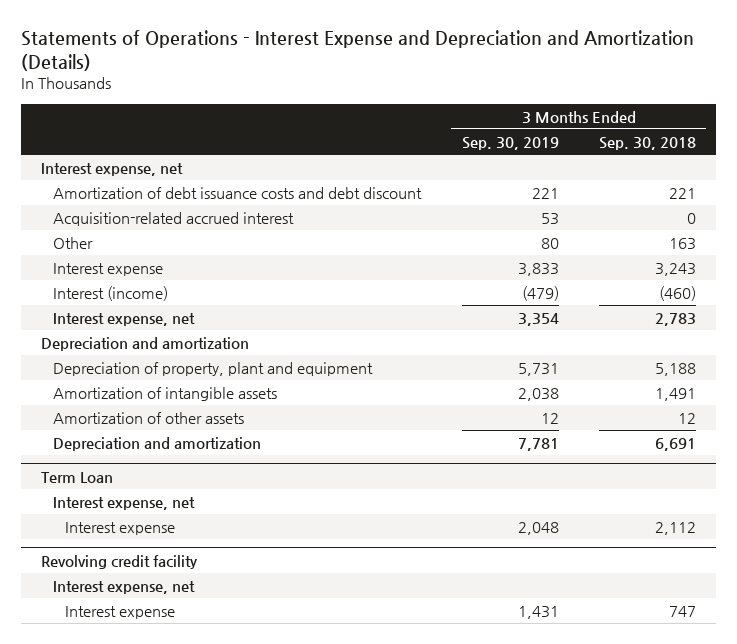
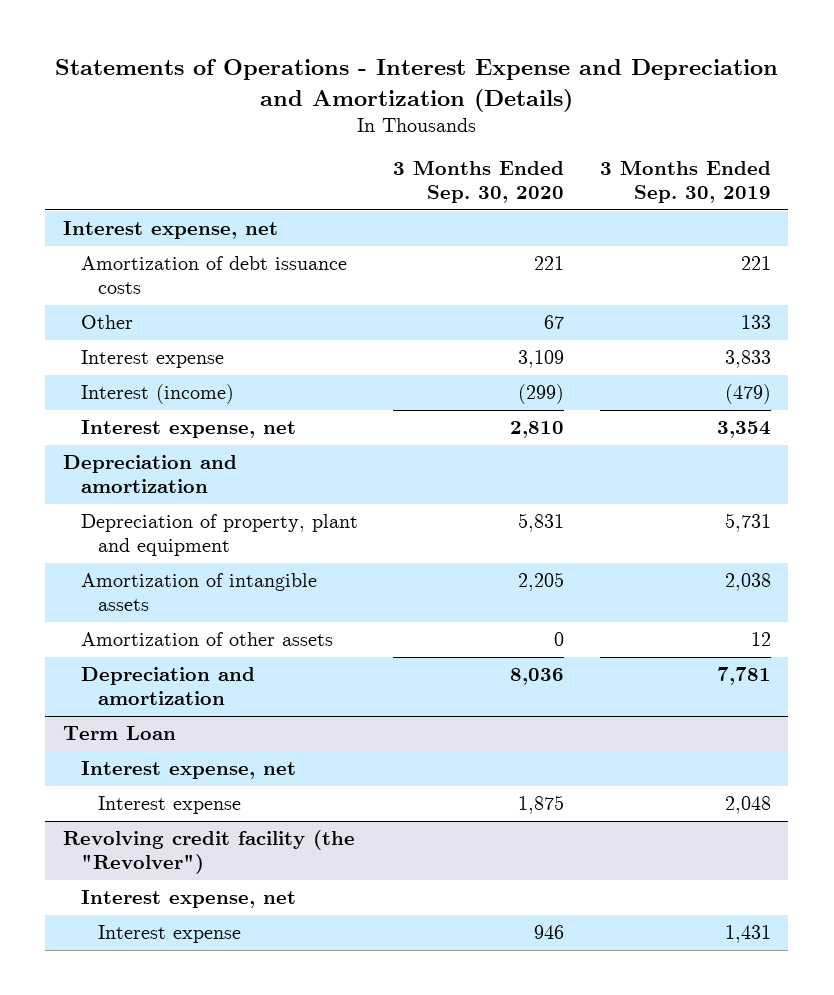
[598,136,696,150] Sep. 30, 2018 -> none
none -> [393,160,565,204] 3 Months Ended Sep. 30, 2020
[53,211,295,226] Acquisition-related accrued interest -> none
[53,186,423,199] Amortization of debt issuance costs and debt discount -> [80,256,347,294] Amortization of debt issuance costs
[540,237,559,249] 80 -> [740,315,771,330] 133
[40,554,198,569] Revolving credit facility -> [63,830,356,874] Revolving credit facility (the "Revolver")

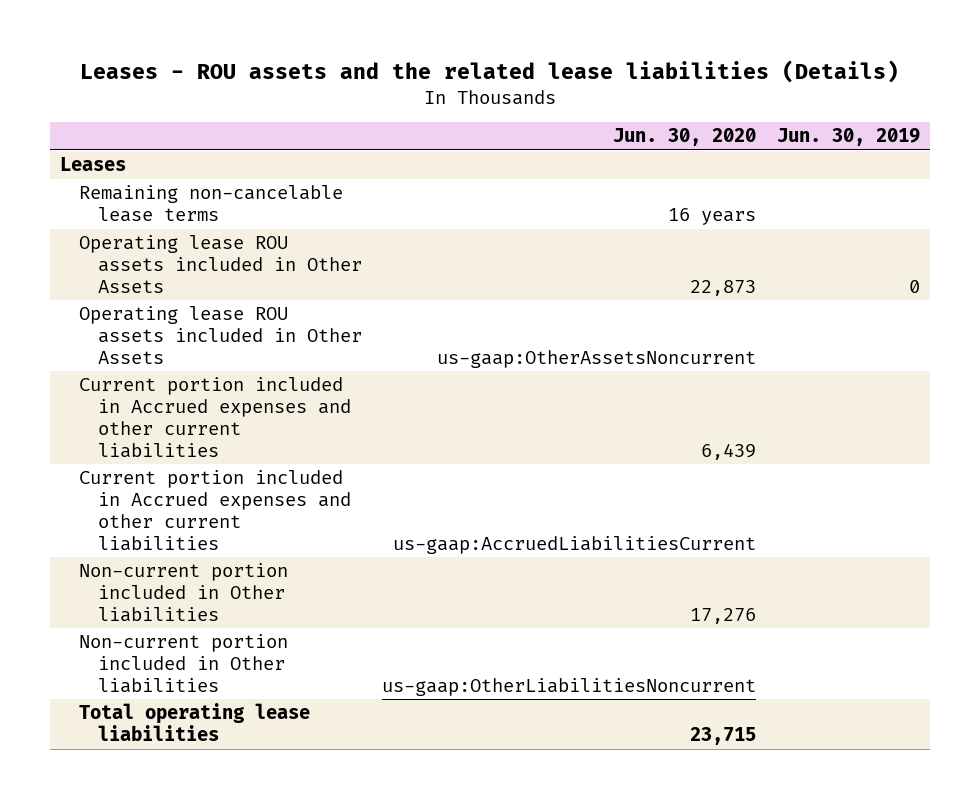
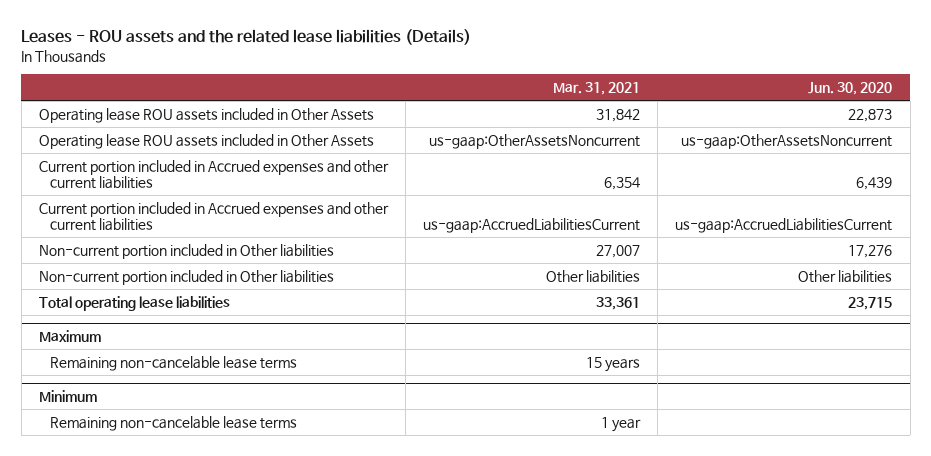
[776,128,920,147] Jun. 30, 2019 -> none
none -> [553,82,641,96] Mar. 31, 2021
[60,157,127,172] Leases -> none
[79,185,344,223] Remaining non-cancelable lease terms -> none
[382,678,757,697] us-gaap:OtherLiabilitiesNoncurrent -> [798,269,893,283] Other liabilities
none -> [39,330,102,343] Maximum
none -> [49,355,297,371] Remaining non-cancelable lease terms
none -> [39,390,98,403] Minimum
none -> [49,415,297,431] Remaining non-cancelable lease terms

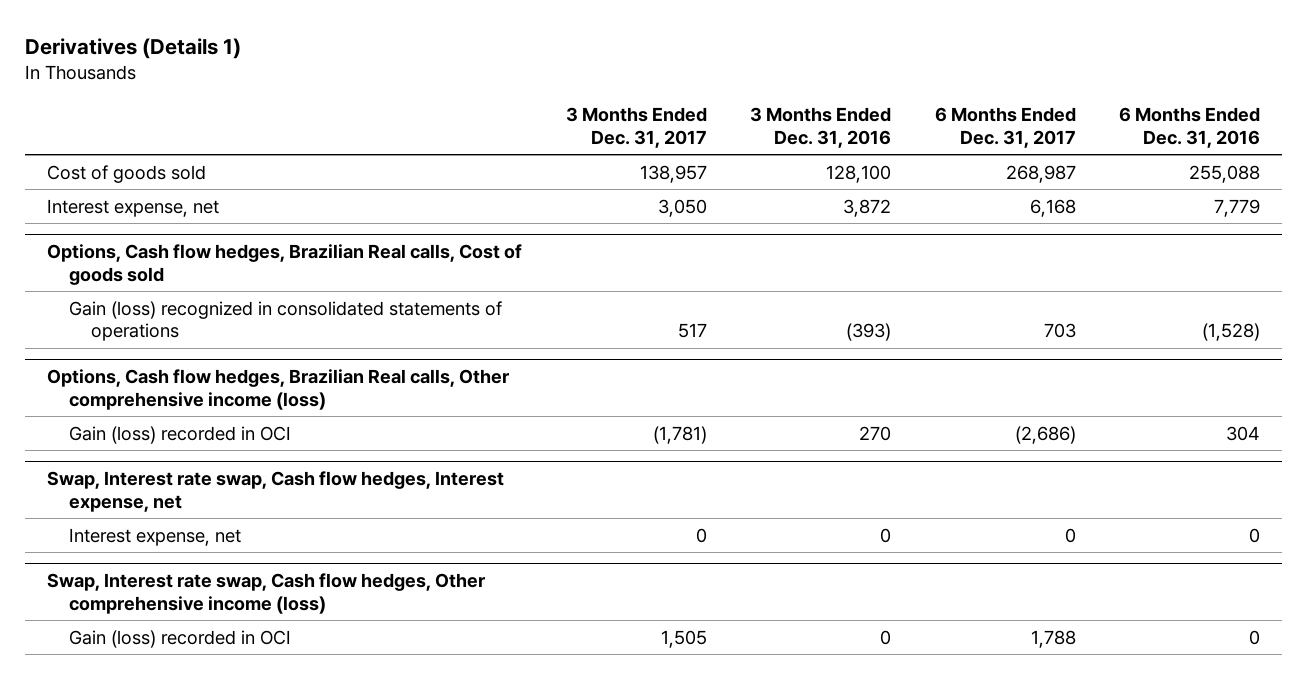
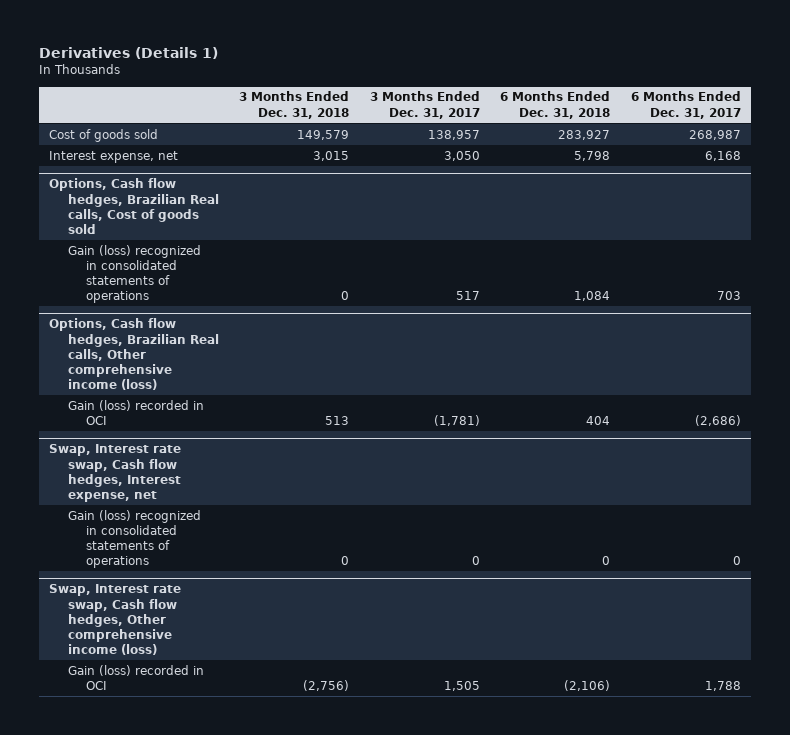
[750,107,892,148] 3 Months Ended Dec. 31, 2016 -> none
[1119,107,1261,148] 6 Months Ended Dec. 31, 2016 -> none
none -> [239,91,350,119] 3 Months Ended Dec. 31, 2018
none -> [500,91,611,119] 6 Months Ended Dec. 31, 2018
[69,527,242,546] Interest expense, net -> none
none -> [67,509,201,569] Gain (loss) recognized in consolidated statements of operations

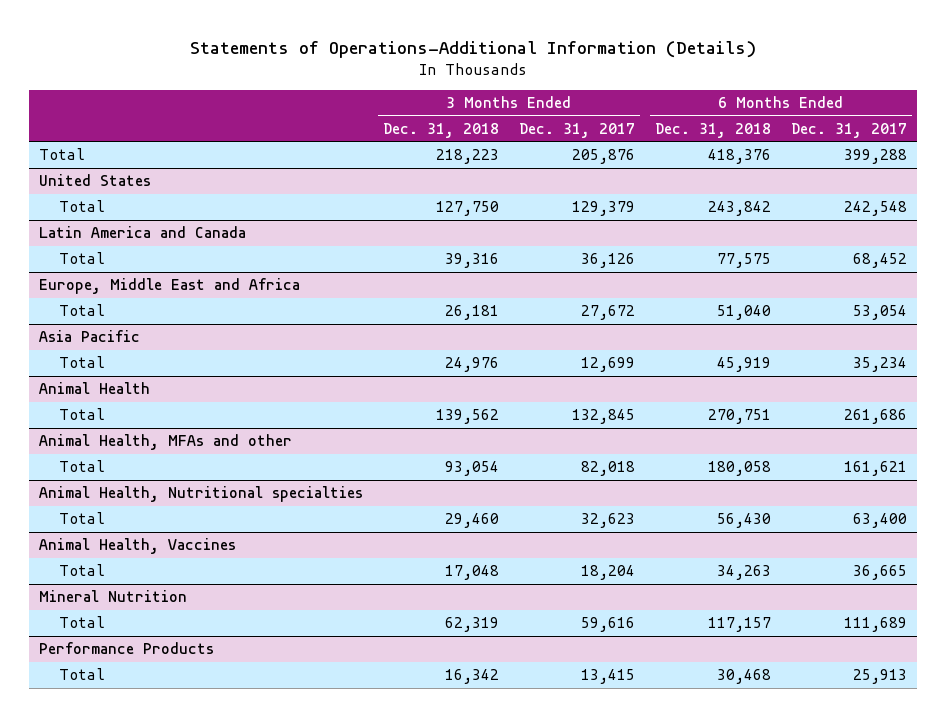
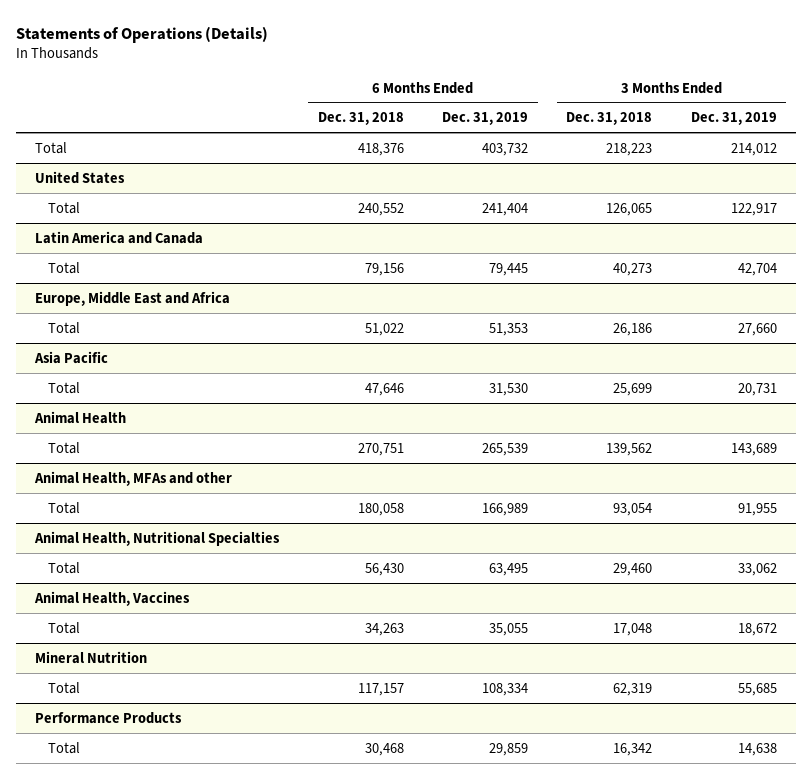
[190,40,757,58] Statements of Operations-Additional Information (Details) -> [16,25,269,43] Statements of Operations (Details)
[519,122,636,138] Dec. 31, 2017 -> none
[790,122,907,138] Dec. 31, 2017 -> none
none -> [441,112,528,126] Dec. 31, 2019
none -> [690,112,777,126] Dec. 31, 2019
[436,201,500,217] 127,750 -> [606,202,653,216] 126,065
[707,201,771,217] 243,842 -> [357,202,404,216] 240,552
[445,253,500,269] 39,316 -> [613,262,653,276] 40,273
[716,253,771,269] 77,575 -> [364,262,404,276] 79,156
[445,305,500,321] 26,181 -> [613,322,653,336] 26,186
[716,305,771,321] 51,040 -> [364,322,404,336] 51,022
[445,357,500,373] 24,976 -> [613,382,653,396] 25,699
[716,357,771,373] 45,919 -> [364,382,404,396] 47,646
[39,486,364,503] Animal Health, Nutritional specialties -> [34,530,281,546] Animal Health, Nutritional Specialties

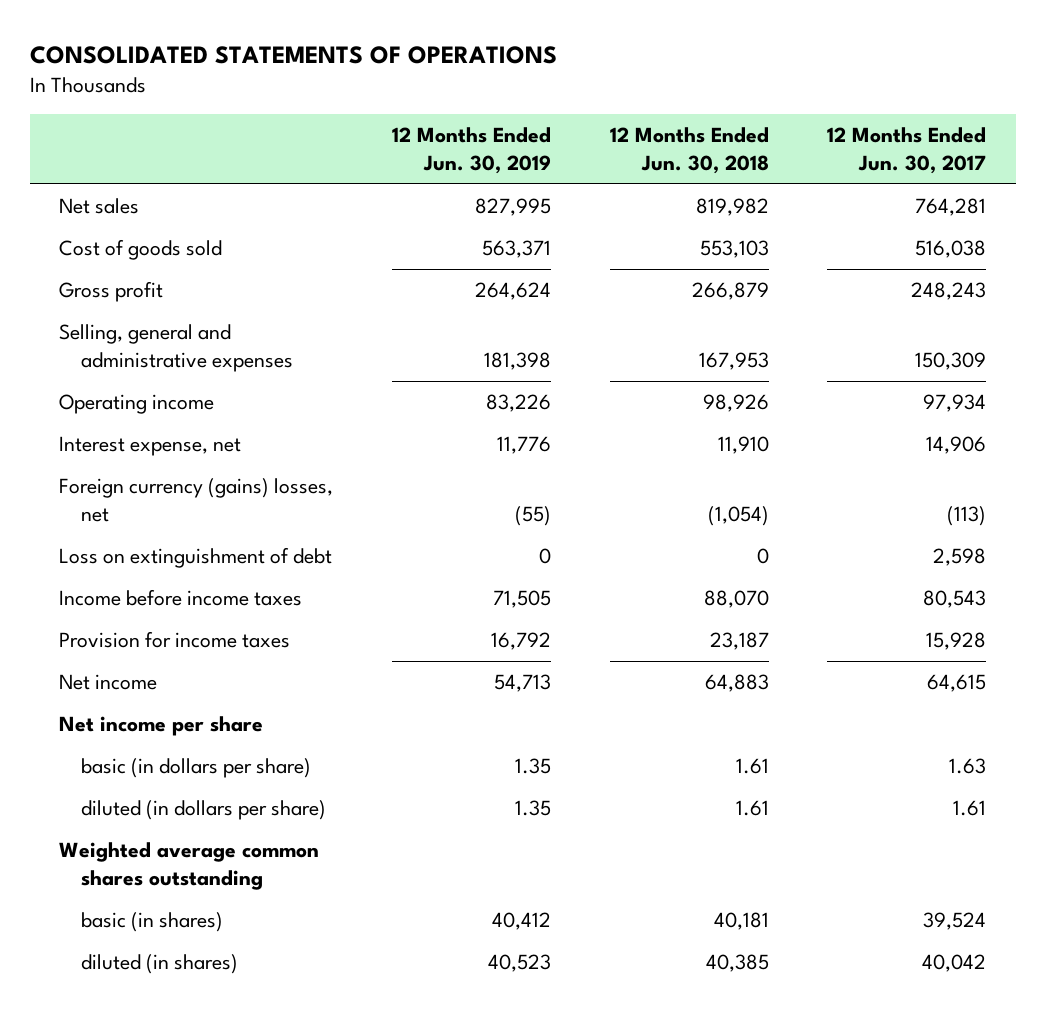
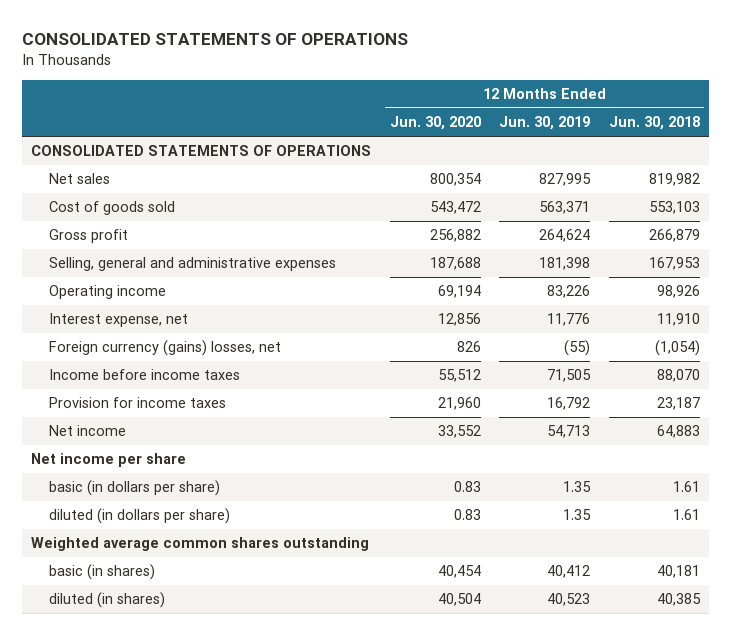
[827,127,987,175] 12 Months Ended Jun. 30, 2017 -> none
none -> [389,116,481,131] Jun. 30, 2020
none -> [31,145,372,157] CONSOLIDATED STATEMENTS OF OPERATIONS
[59,546,333,568] Loss on extinguishment of debt -> none

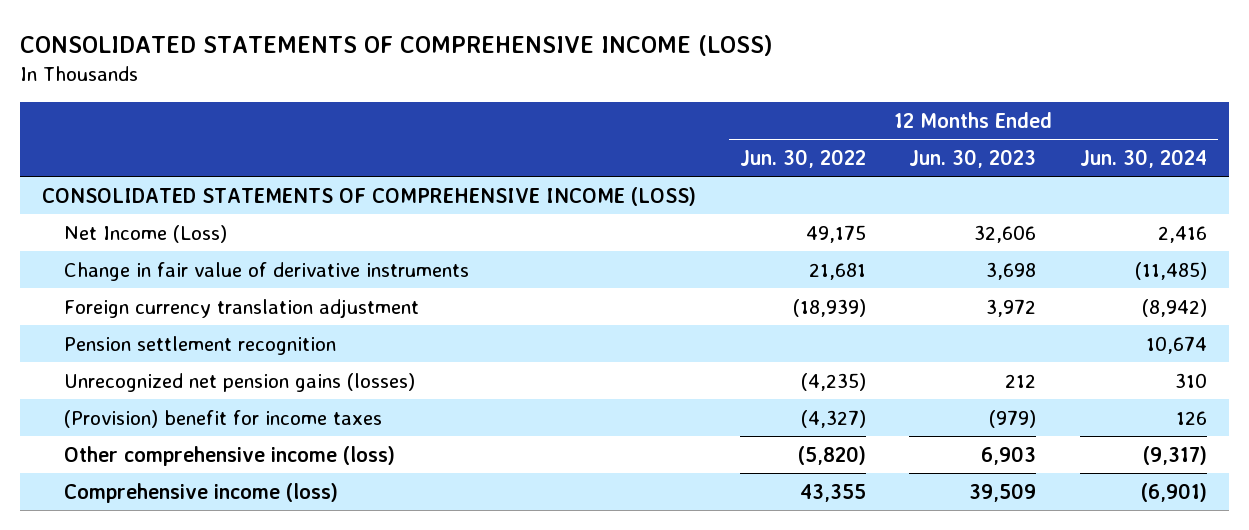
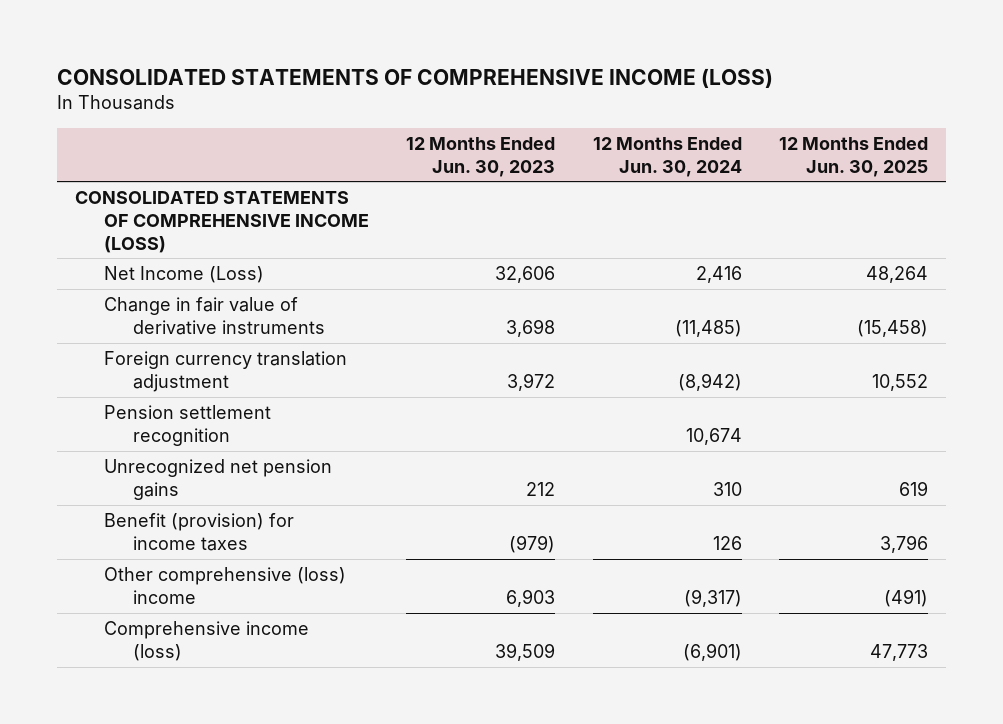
[739,148,866,168] Jun. 30, 2022 -> none
none -> [778,136,928,177] 12 Months Ended Jun. 30, 2025
[63,372,415,392] Unrecognized net pension gains (losses) -> [104,459,333,500] Unrecognized net pension gains
[63,409,382,428] (Provision) benefit for income taxes -> [104,513,295,551] Benefit (provision) for income taxes
[63,445,395,466] Other comprehensive income (loss) -> [104,567,347,604] Other comprehensive (loss) income

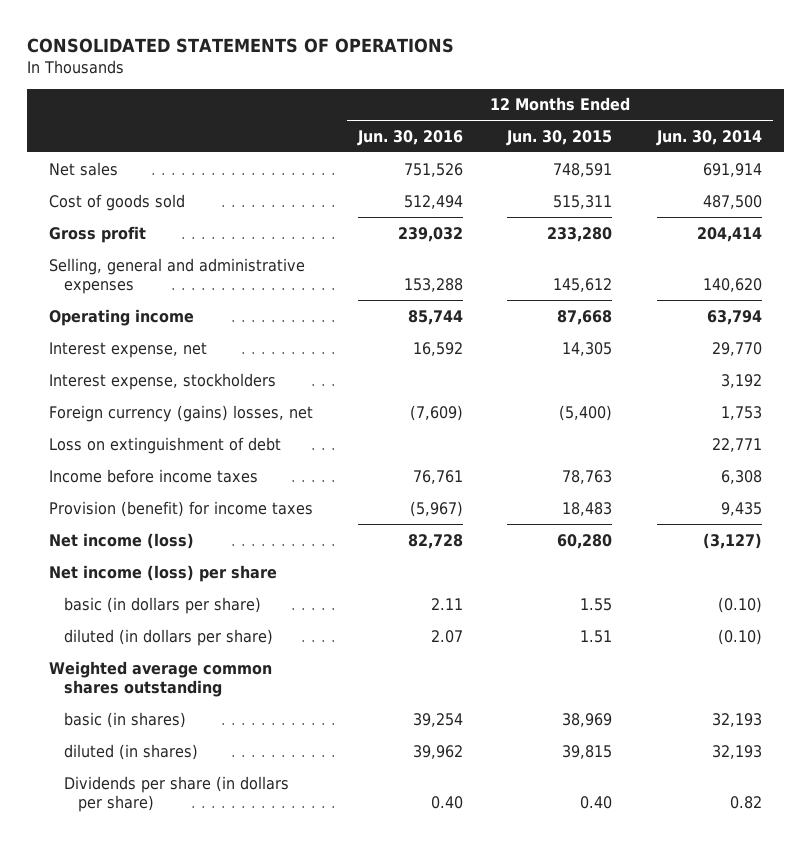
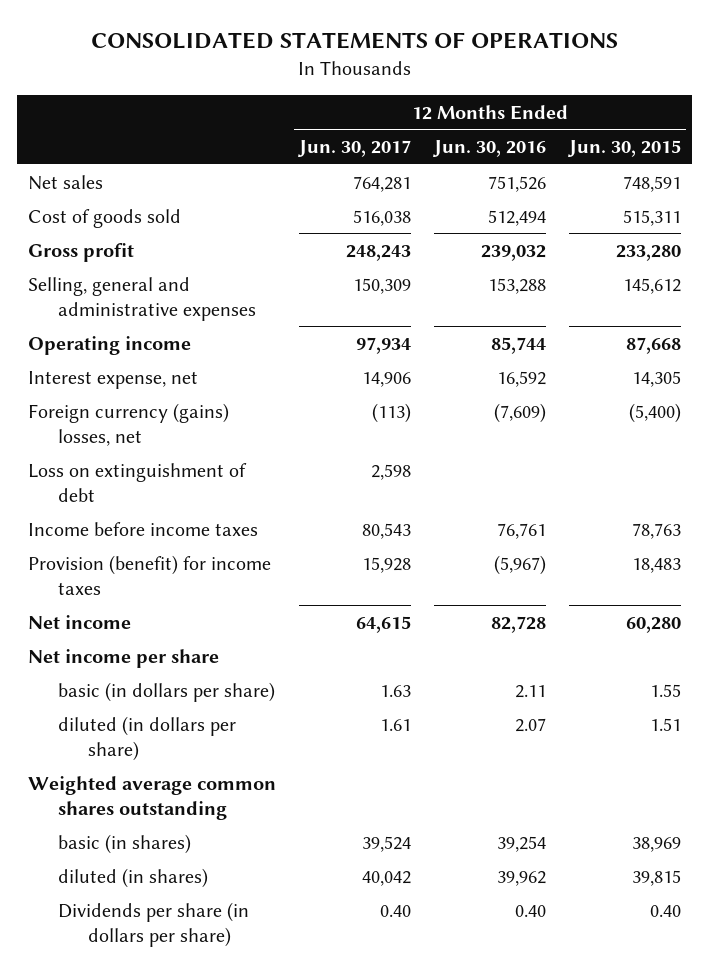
[656,129,763,146] Jun. 30, 2014 -> none
none -> [297,140,412,158] Jun. 30, 2017
[49,372,277,390] Interest expense, stockholders -> none
[49,532,195,549] Net income (loss) -> [28,614,132,629] Net income
[49,564,278,582] Net income (loss) per share -> [28,648,220,668] Net income per share

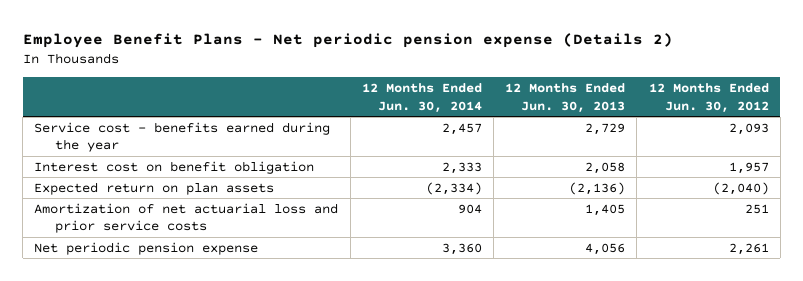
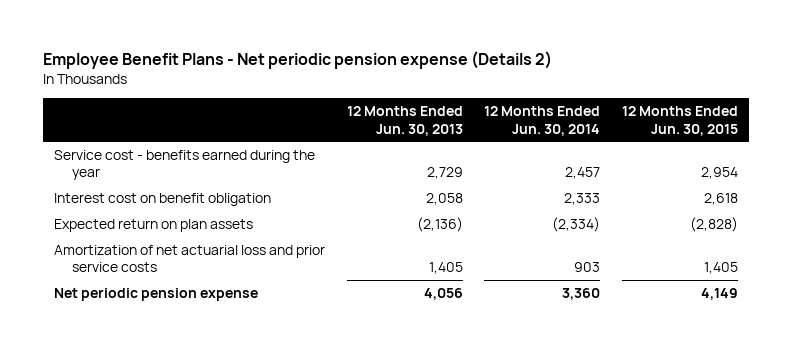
[648,83,769,113] 12 Months Ended Jun. 30, 2012 -> none
none -> [621,106,738,136] 12 Months Ended Jun. 30, 2015
[457,203,482,214] 904 -> [574,262,601,273] 903

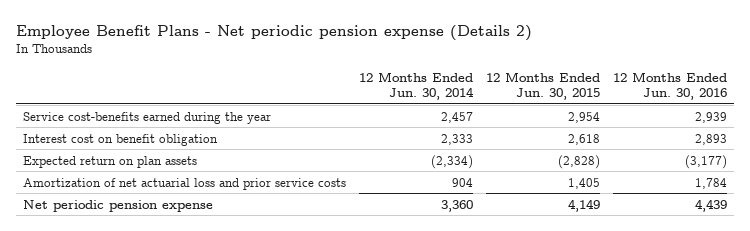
[346,106,463,136] 12 Months Ended Jun. 30, 2013 -> none
none -> [613,71,728,100] 12 Months Ended Jun. 30, 2016
[54,149,316,181] Service cost - benefits earned during the year -> [22,111,271,124] Service cost-benefits earned during the year
[574,262,601,273] 903 -> [451,177,473,187] 904

